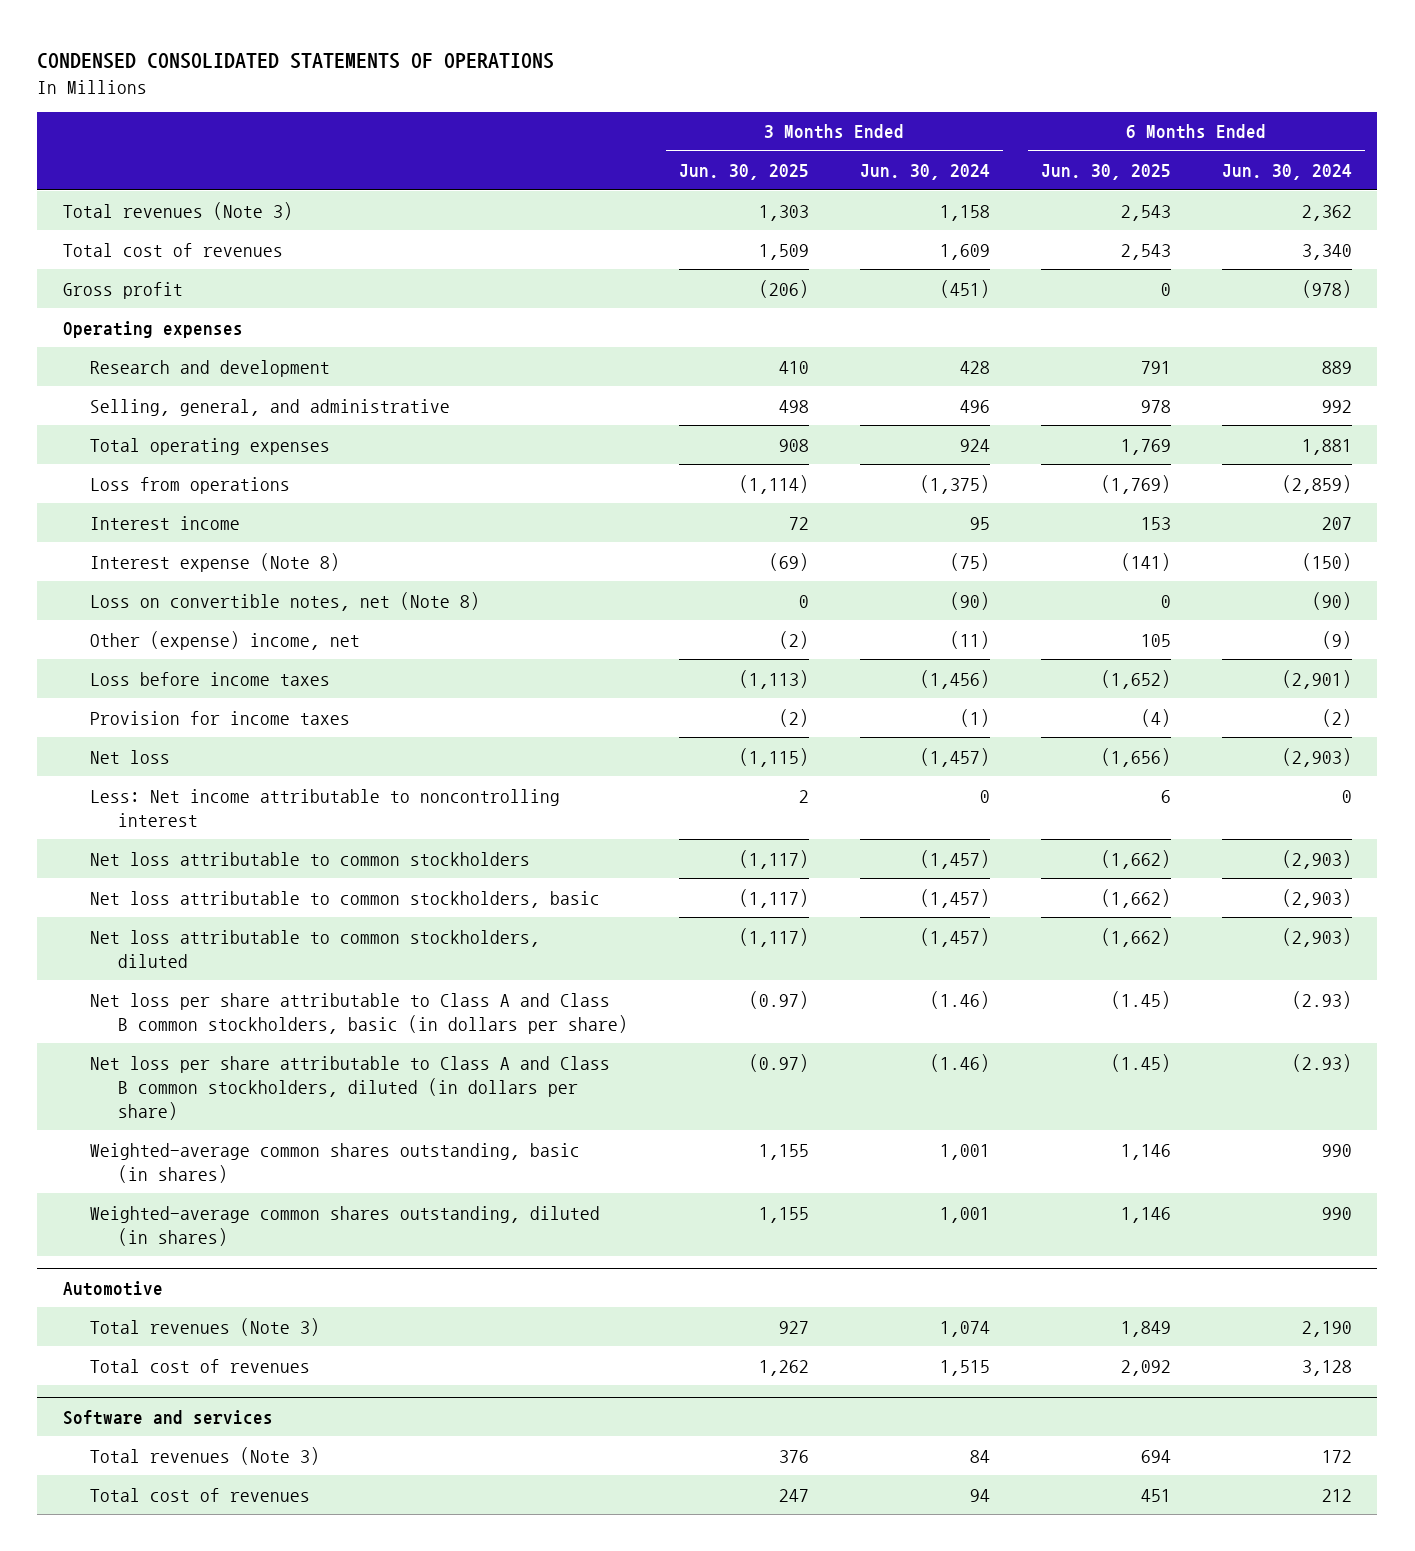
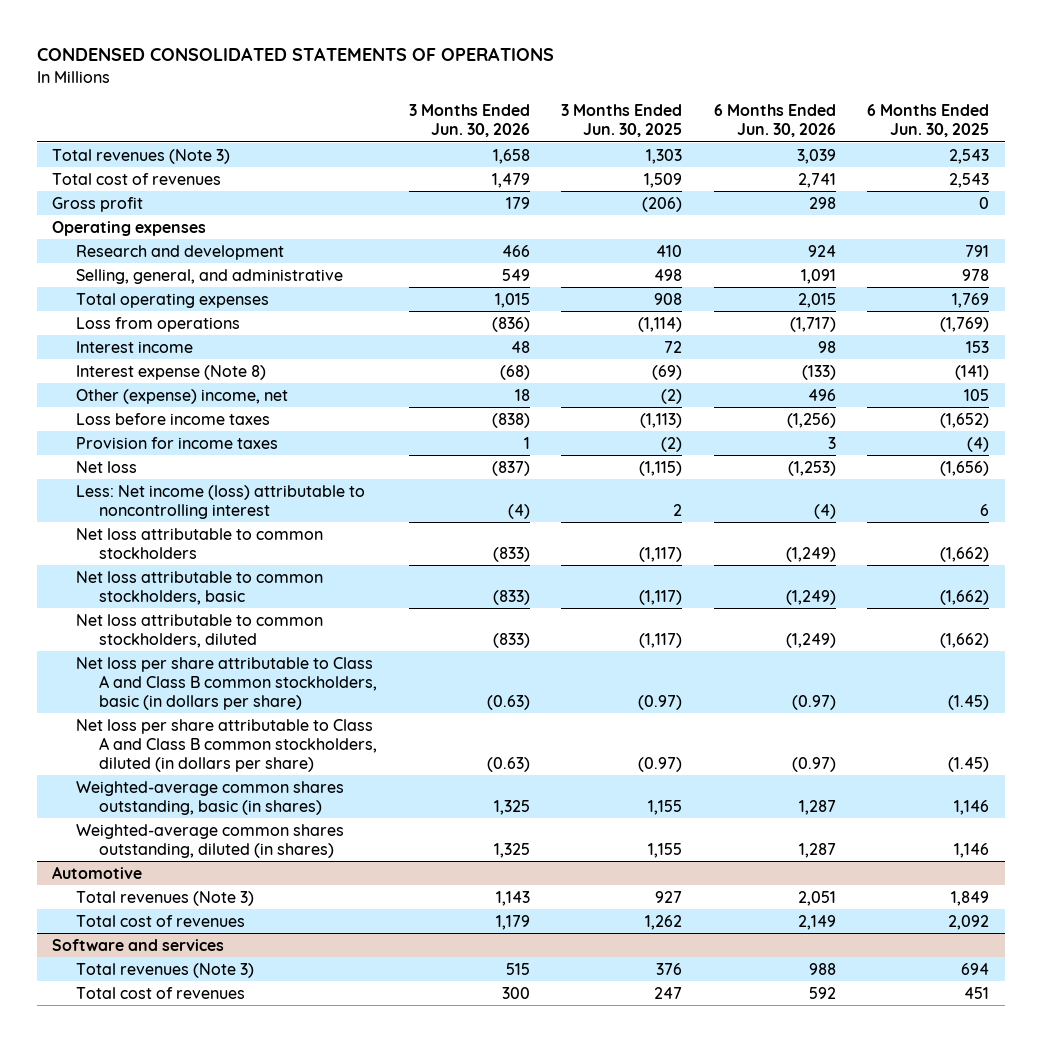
[859,164,990,181] Jun. 30, 2024 -> none
[1221,164,1352,181] Jun. 30, 2024 -> none
none -> [408,104,530,138] 3 Months Ended Jun. 30, 2026
none -> [713,104,836,138] 6 Months Ended Jun. 30, 2026
[90,591,481,611] Loss on convertible notes, net (Note 8) -> none
[90,788,561,827] Less: Net income attributable to noncontrolling interest -> [75,484,365,519] Less: Net income (loss) attributable to noncontrolling interest

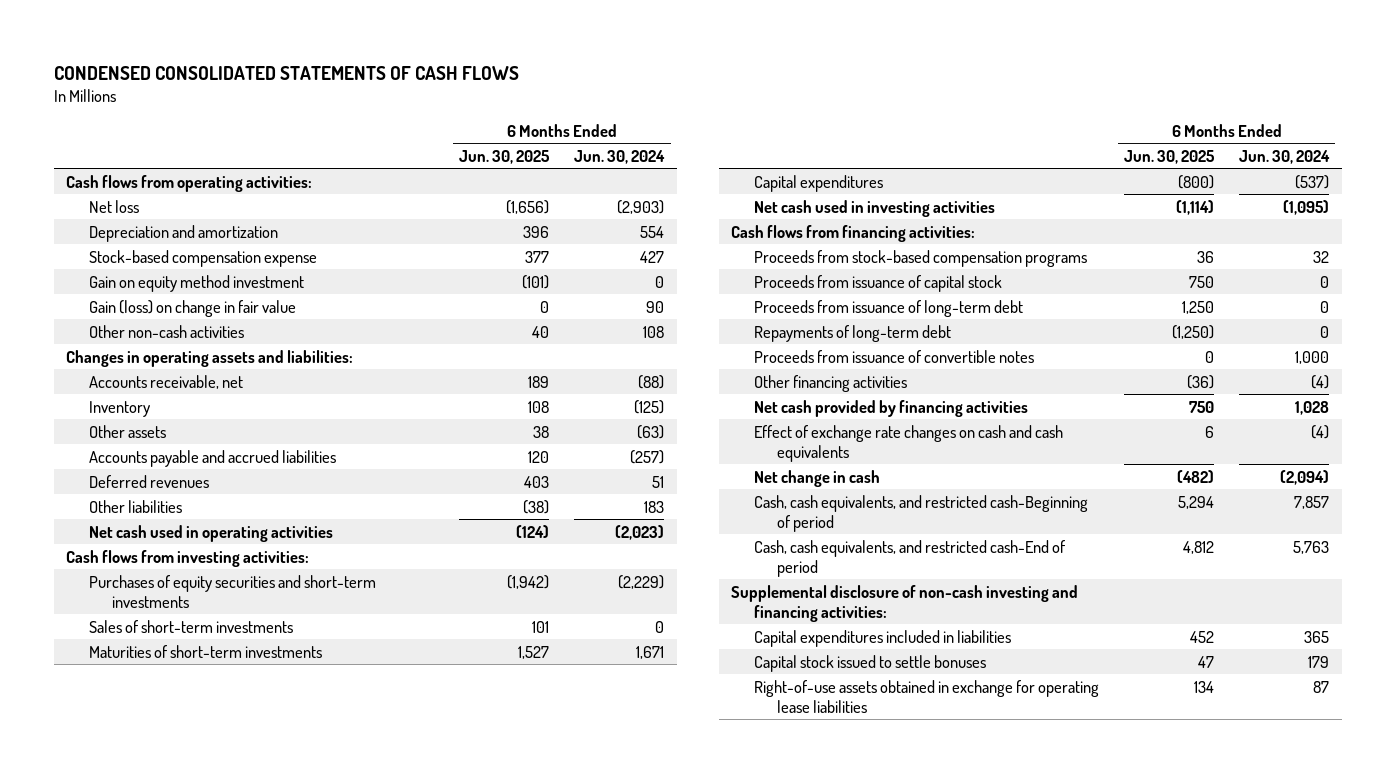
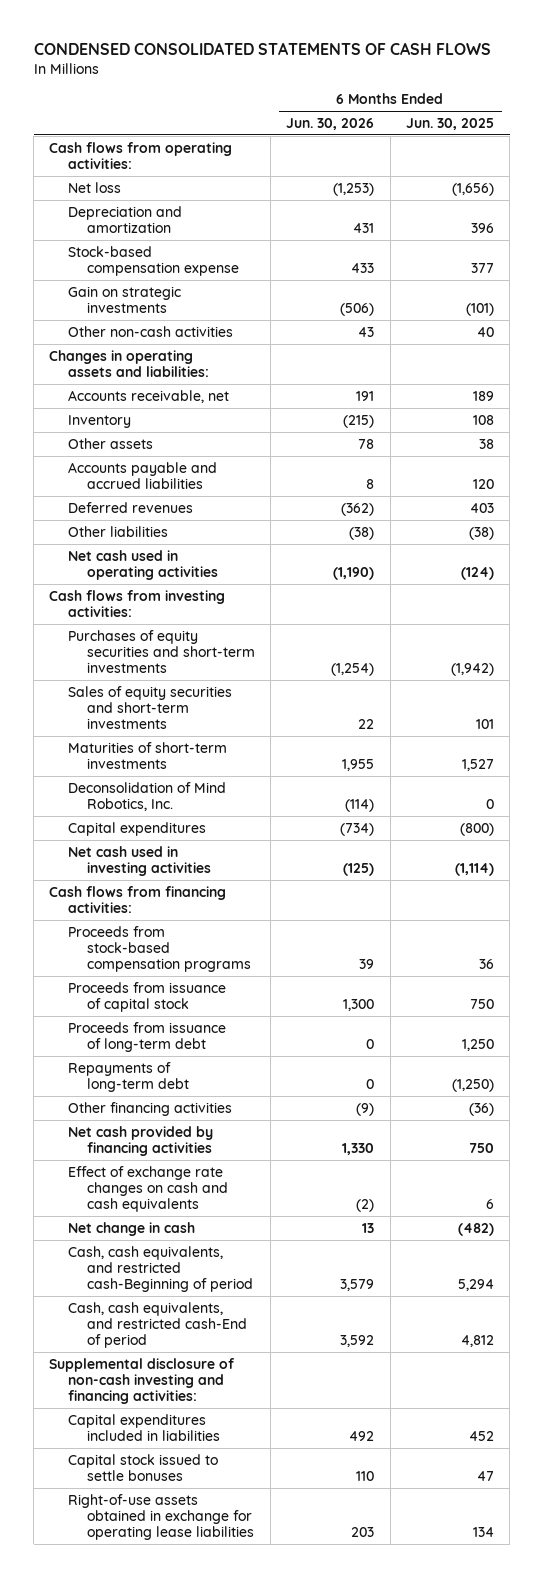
[574,150,666,165] Jun. 30, 2024 -> none
none -> [286,117,375,130] Jun. 30, 2026
[89,299,297,317] Gain (loss) on change in fair value -> none
[89,274,305,292] Gain on equity method investment -> [68,285,182,313] Gain on strategic investments
[89,619,294,633] Sales of short-term investments -> [68,685,233,729] Sales of equity securities and short-term investments
none -> [68,781,227,811] Deconsolidation of Mind Robotics, Inc.
[754,349,1035,363] Proceeds from issuance of convertible notes -> none

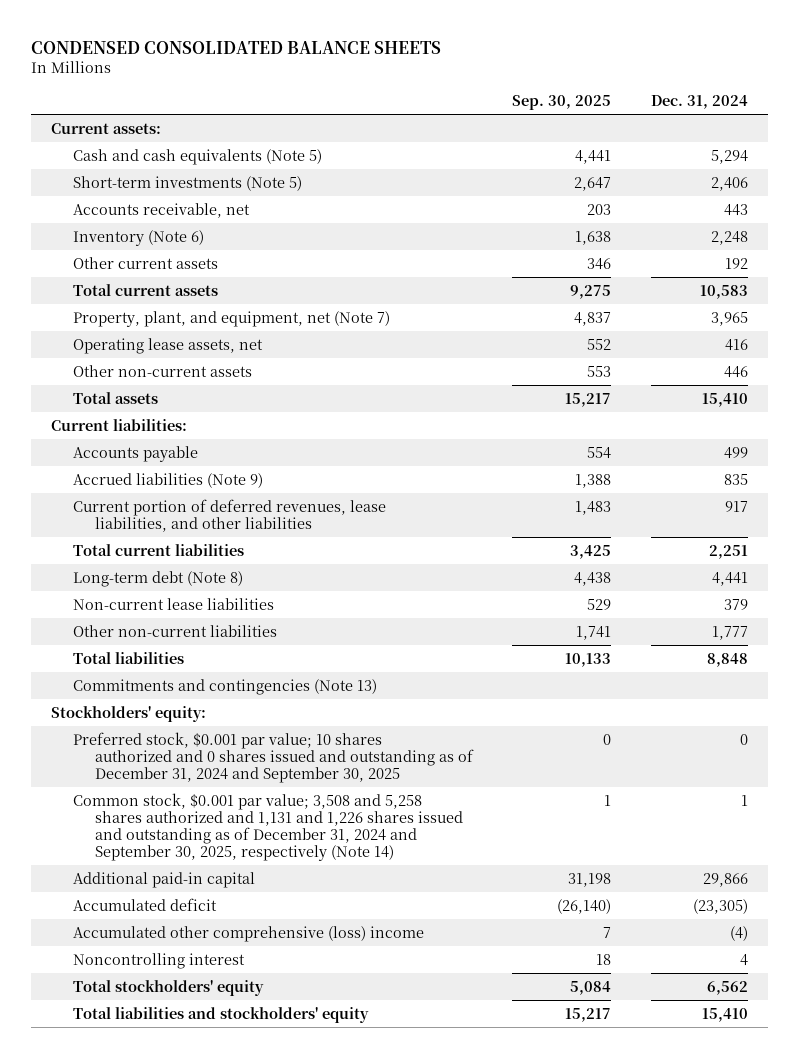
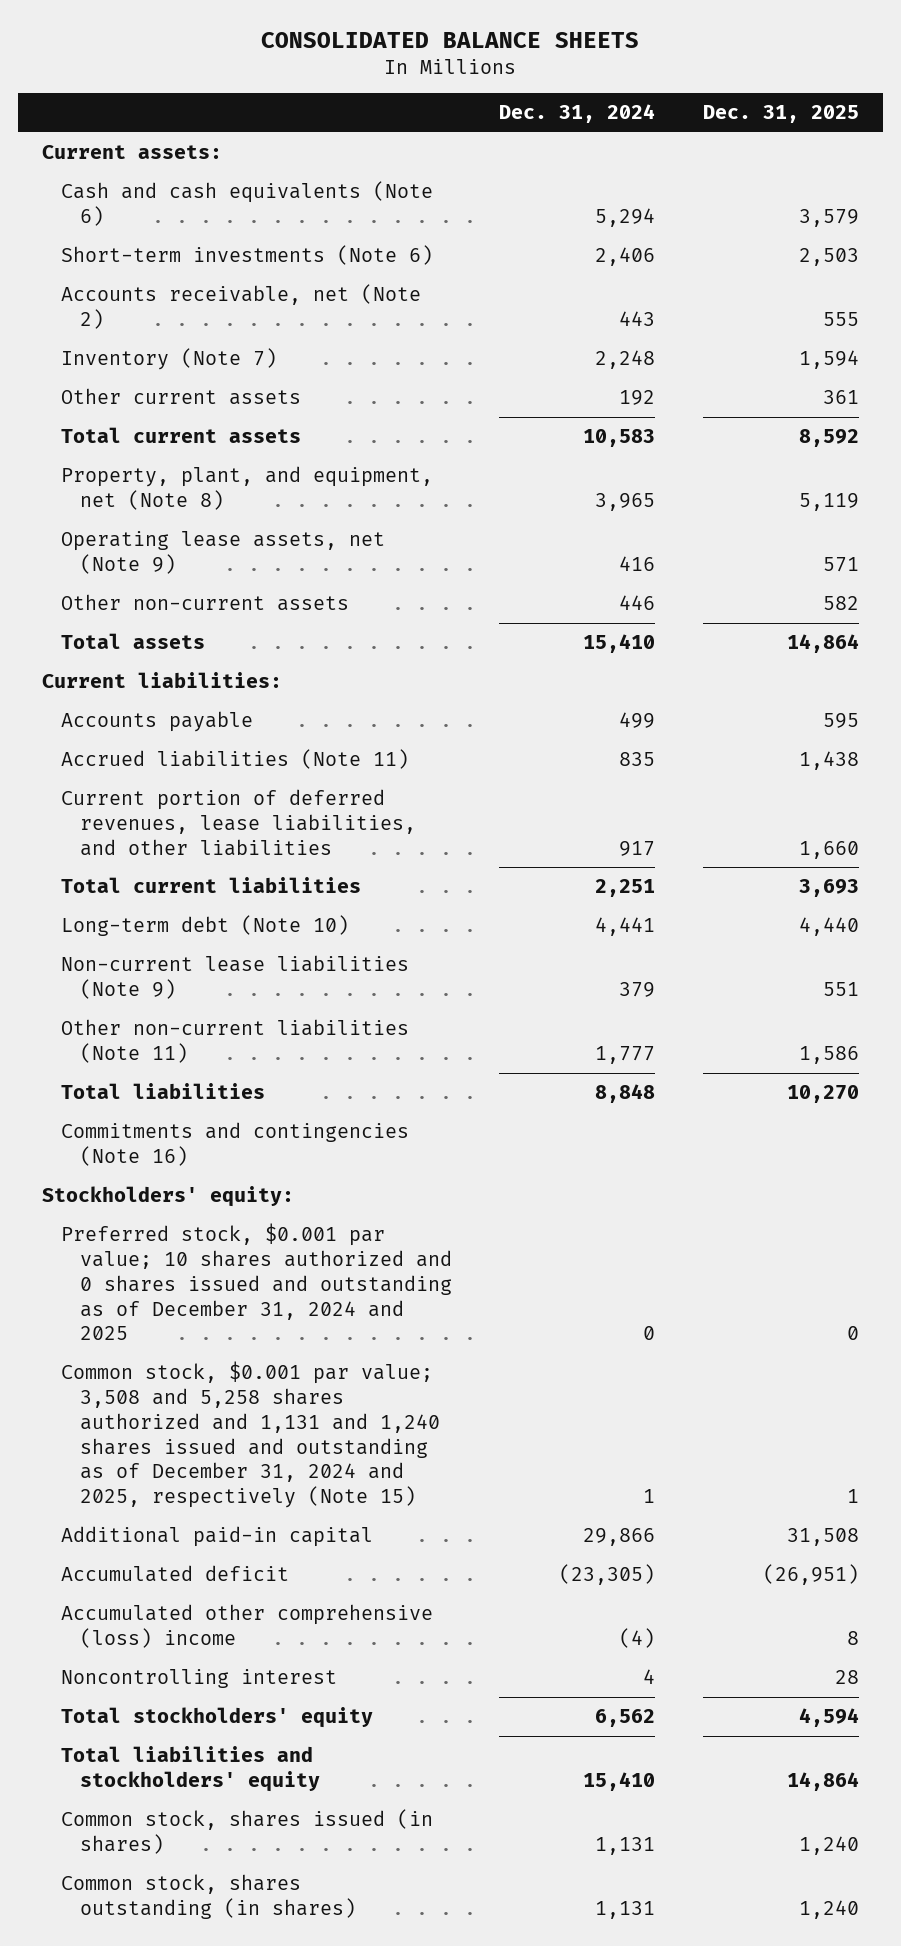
[31,40,442,54] CONDENSED CONSOLIDATED BALANCE SHEETS -> [261,31,640,48] CONSOLIDATED BALANCE SHEETS
[512,95,612,111] Sep. 30, 2025 -> none
none -> [703,105,860,124] Dec. 31, 2025
[72,148,322,165] Cash and cash equivalents (Note 5) -> [60,181,433,226] Cash and cash equivalents (Note 6)
[72,175,302,191] Short-term investments (Note 5) -> [60,245,433,266] Short-term investments (Note 6)
[72,202,250,218] Accounts receivable, net -> [60,284,421,329] Accounts receivable, net (Note 2)
[72,229,204,246] Inventory (Note 6) -> [60,348,277,371] Inventory (Note 7)
[72,310,390,327] Property, plant, and equipment, net (Note 7) -> [60,466,433,510] Property, plant, and equipment, net (Note 8)
[72,337,263,354] Operating lease assets, net -> [60,531,385,574] Operating lease assets, net (Note 9)
[72,472,263,488] Accrued liabilities (Note 9) -> [60,749,409,770] Accrued liabilities (Note 11)
[72,570,243,587] Long-term debt (Note 8) -> [60,915,349,937] Long-term debt (Note 10)
[72,597,274,610] Non-current lease liabilities -> [60,955,409,999] Non-current lease liabilities (Note 9)
[72,624,277,637] Other non-current liabilities -> [60,1019,409,1063] Other non-current liabilities (Note 11)
[72,678,377,695] Commitments and contingencies (Note 13) -> [60,1122,409,1166] Commitments and contingencies (Note 16)
[72,731,474,783] Preferred stock, $0.001 par value; 10 shares authorized and 0 shares issued and outstanding as of December 31, 2024 and September 30, 2025 -> [60,1223,452,1341] Preferred stock, $0.001 par value; 10 shares authorized and 0 shares issued and outstanding as of December 31, 2024 and 2025
[72,792,463,861] Common stock, $0.001 par value; 3,508 and 5,258 shares authorized and 1,131 and 1,226 shares issued and outstanding as of December 31, 2024 and September 30, 2025, respectively (Note 14) -> [60,1361,440,1509] Common stock, $0.001 par value; 3,508 and 5,258 shares authorized and 1,131 and 1,240 shares issued and outstanding as of December 31, 2024 and 2025, respectively (Note 15)
none -> [60,1809,433,1854] Common stock, shares issued (in shares)
none -> [60,1874,356,1919] Common stock, shares outstanding (in shares)

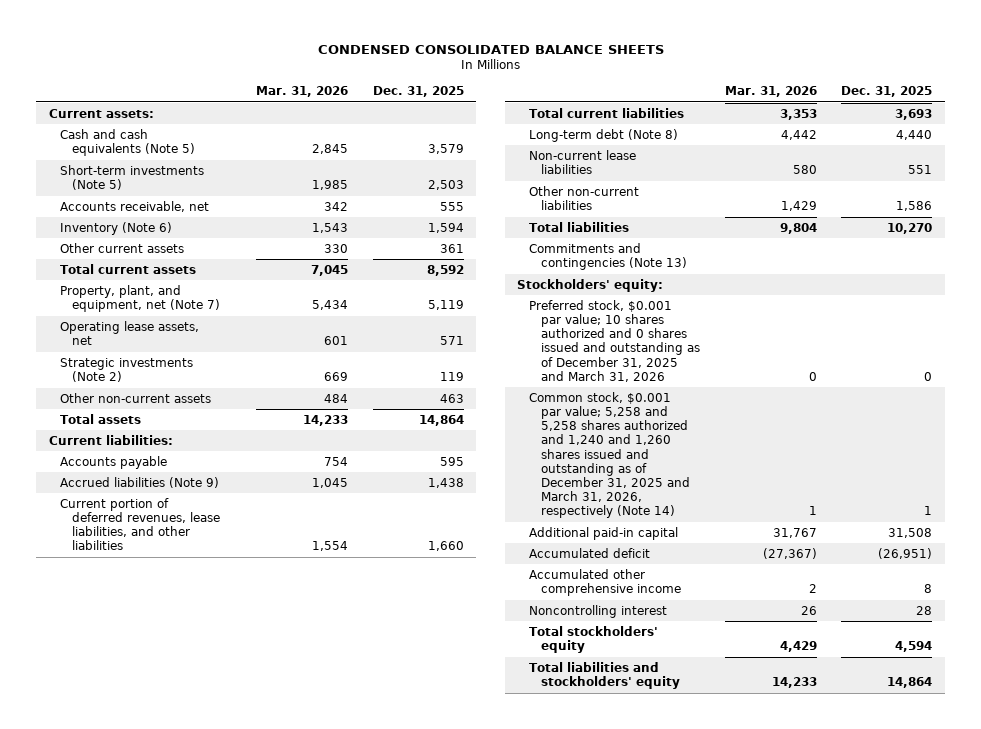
[261,31,640,48] CONSOLIDATED BALANCE SHEETS -> [317,44,664,54] CONDENSED CONSOLIDATED BALANCE SHEETS
[499,104,656,124] Dec. 31, 2024 -> none
none -> [256,86,349,98] Mar. 31, 2026
[60,181,433,226] Cash and cash equivalents (Note 6) -> [60,128,196,157] Cash and cash equivalents (Note 5)
[60,245,433,266] Short-term investments (Note 6) -> [60,164,205,191] Short-term investments (Note 5)
[60,284,421,329] Accounts receivable, net (Note 2) -> [60,200,210,212] Accounts receivable, net
[60,348,277,371] Inventory (Note 7) -> [60,221,173,235] Inventory (Note 6)
[60,466,433,510] Property, plant, and equipment, net (Note 8) -> [60,284,221,313] Property, plant, and equipment, net (Note 7)
[60,531,385,574] Operating lease assets, net (Note 9) -> [60,320,200,346] Operating lease assets, net
none -> [60,357,194,383] Strategic investments (Note 2)
[823,596,860,611] 582 -> [439,393,464,403] 463
[60,749,409,770] Accrued liabilities (Note 11) -> [60,476,220,488] Accrued liabilities (Note 9)
[60,915,349,937] Long-term debt (Note 10) -> [528,128,678,142] Long-term debt (Note 8)
[60,955,409,999] Non-current lease liabilities (Note 9) -> [528,149,636,175] Non-current lease liabilities
[60,1019,409,1063] Other non-current liabilities (Note 11) -> [528,185,639,211] Other non-current liabilities
[60,1122,409,1166] Commitments and contingencies (Note 16) -> [528,242,687,271] Commitments and contingencies (Note 13)
[60,1223,452,1341] Preferred stock, $0.001 par value; 10 shares authorized and 0 shares issued and outstanding as of December 31, 2024 and 2025 -> [528,299,700,382] Preferred stock, $0.001 par value; 10 shares authorized and 0 shares issued and outstanding as of December 31, 2025 and March 31, 2026
[60,1361,440,1509] Common stock, $0.001 par value; 3,508 and 5,258 shares authorized and 1,131 and 1,240 shares issued and outstanding as of December 31, 2024 and 2025, respectively (Note 15) -> [528,391,690,519] Common stock, $0.001 par value; 5,258 and 5,258 shares authorized and 1,240 and 1,260 shares issued and outstanding as of December 31, 2025 and March 31, 2026, respectively (Note 14)
[60,1604,433,1648] Accumulated other comprehensive (loss) income -> [528,568,681,597] Accumulated other comprehensive income
[60,1809,433,1854] Common stock, shares issued (in shares) -> none
[60,1874,356,1919] Common stock, shares outstanding (in shares) -> none

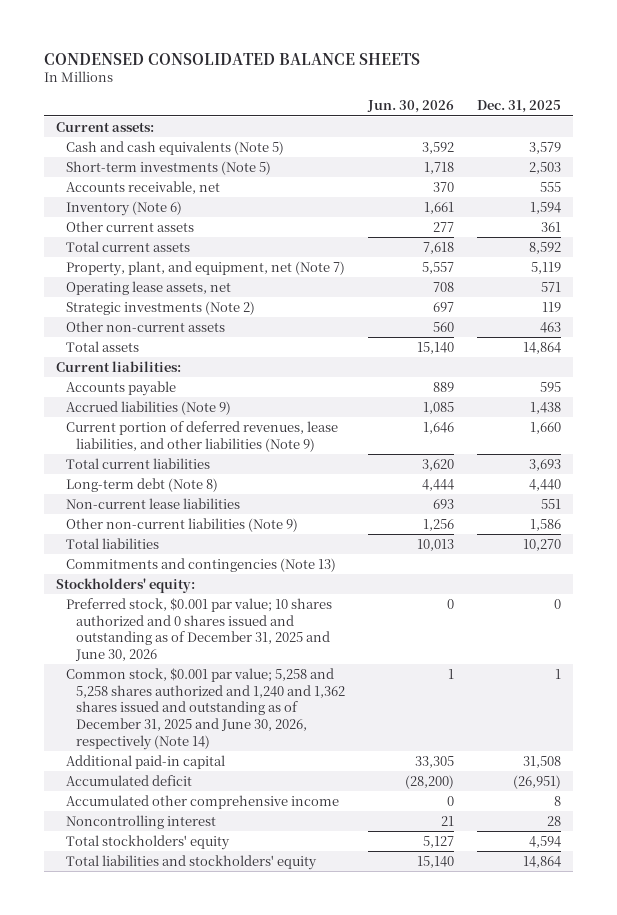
[256,86,349,98] Mar. 31, 2026 -> none
none -> [367,100,455,114] Jun. 30, 2026
[60,497,221,551] Current portion of deferred revenues, lease liabilities, and other liabilities -> [66,420,339,452] Current portion of deferred revenues, lease liabilities, and other liabilities (Note 9)
[528,185,639,211] Other non-current liabilities -> [66,517,299,532] Other non-current liabilities (Note 9)
[528,299,700,382] Preferred stock, $0.001 par value; 10 shares authorized and 0 shares issued and outstanding as of December 31, 2025 and March 31, 2026 -> [66,597,333,661] Preferred stock, $0.001 par value; 10 shares authorized and 0 shares issued and outstanding as of December 31, 2025 and June 30, 2026
[528,391,690,519] Common stock, $0.001 par value; 5,258 and 5,258 shares authorized and 1,240 and 1,260 shares issued and outstanding as of December 31, 2025 and March 31, 2026, respectively (Note 14) -> [66,667,346,750] Common stock, $0.001 par value; 5,258 and 5,258 shares authorized and 1,240 and 1,362 shares issued and outstanding as of December 31, 2025 and June 30, 2026, respectively (Note 14)

